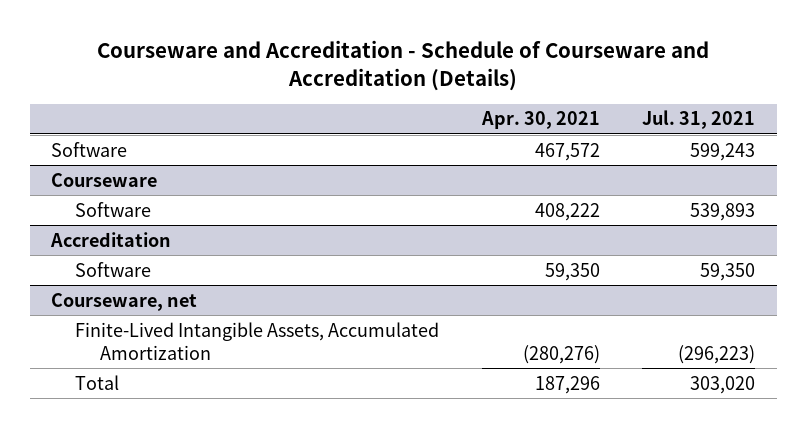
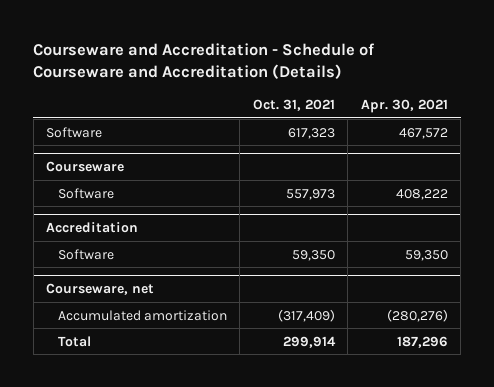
[642,110,756,130] Jul. 31, 2021 -> none
none -> [252,99,335,112] Oct. 31, 2021
[75,321,440,360] Finite-Lived Intangible Assets, Accumulated Amortization -> [57,309,227,321] Accumulated amortization

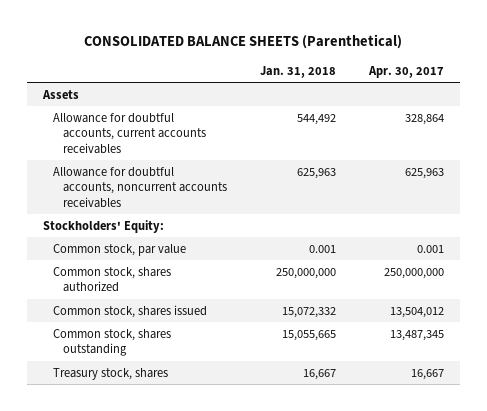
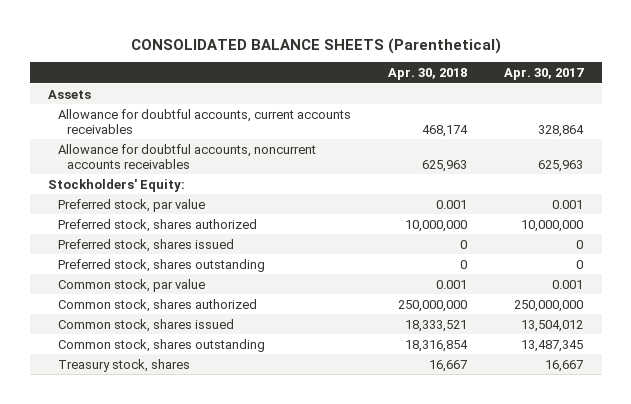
[259,65,336,78] Jan. 31, 2018 -> none
none -> [387,68,467,81] Apr. 30, 2018
none -> [57,198,205,212] Preferred stock, par value
none -> [57,218,257,232] Preferred stock, shares authorized
none -> [57,238,234,252] Preferred stock, shares issued
none -> [57,258,265,272] Preferred stock, shares outstanding

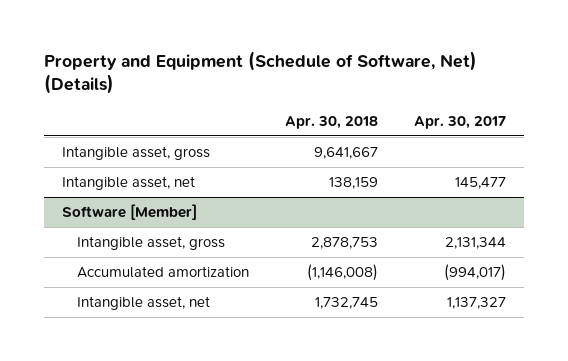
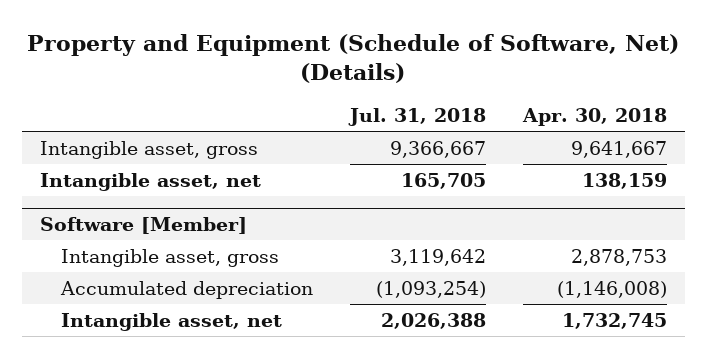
[414,115,507,129] Apr. 30, 2017 -> none
none -> [347,107,486,126] Jul. 31, 2018
[77,266,250,279] Accumulated amortization -> [60,280,314,299] Accumulated depreciation

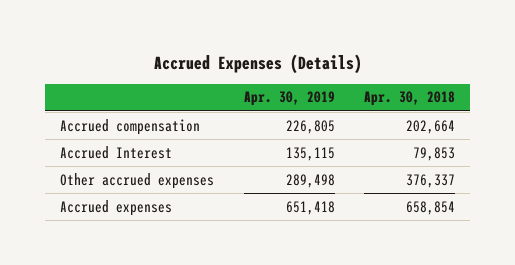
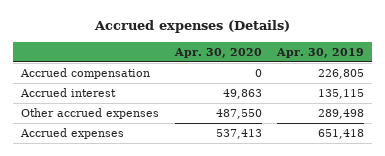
[153,53,362,74] Accrued Expenses (Details) -> [93,20,290,34] Accrued expenses (Details)
[364,91,456,107] Apr. 30, 2018 -> none
none -> [173,47,262,58] Apr. 30, 2020
[60,145,173,159] Accrued Interest -> [19,88,116,98] Accrued interest

